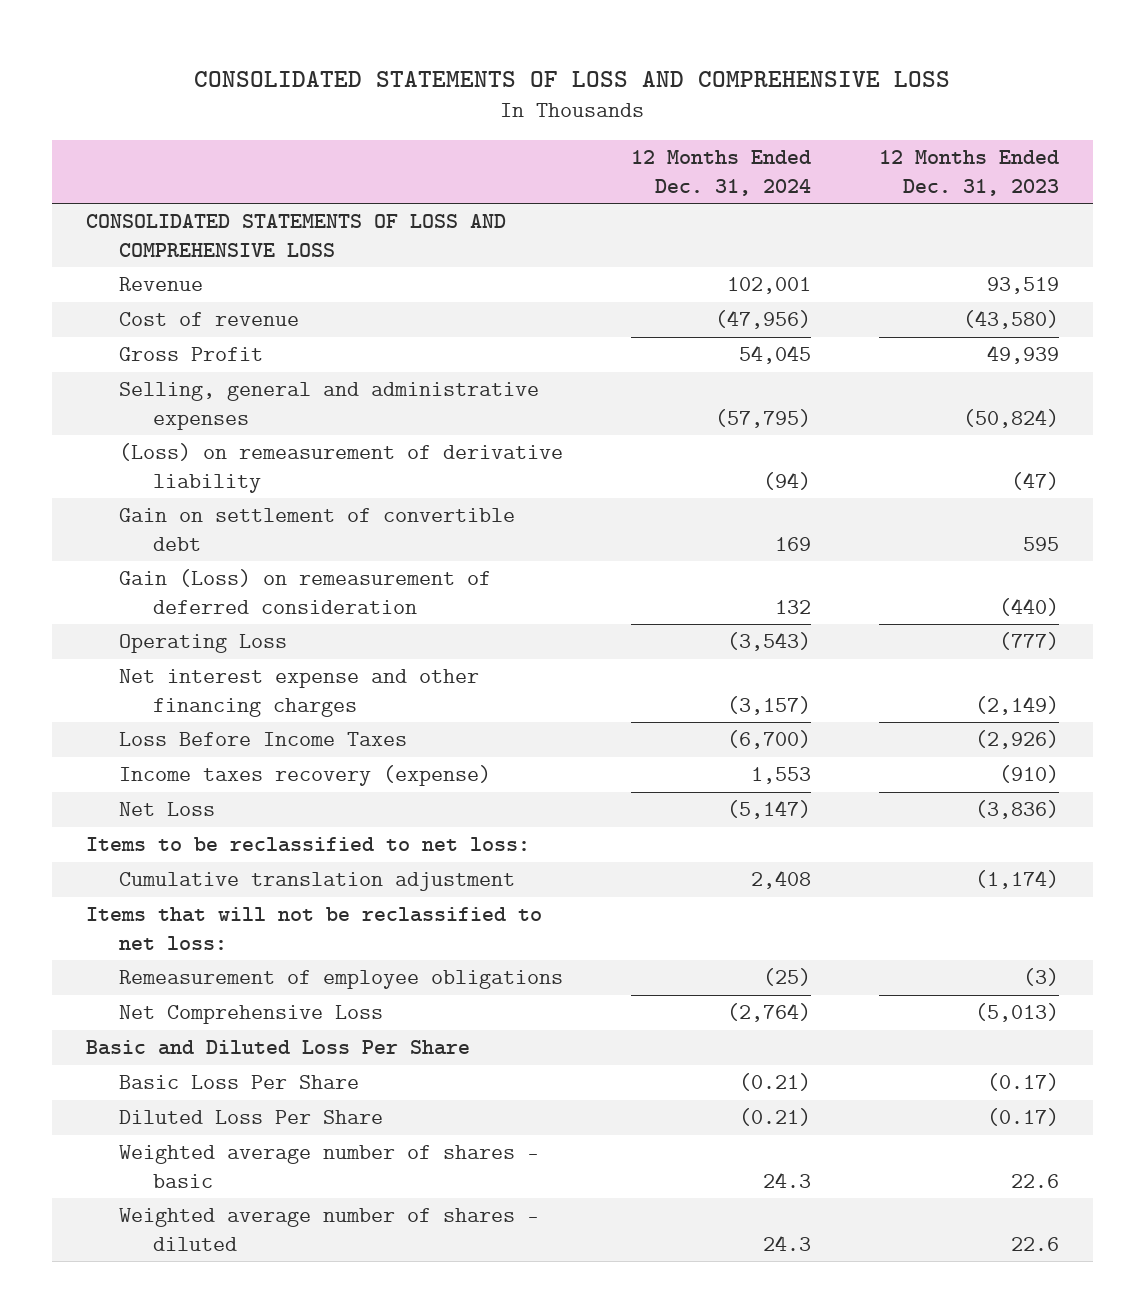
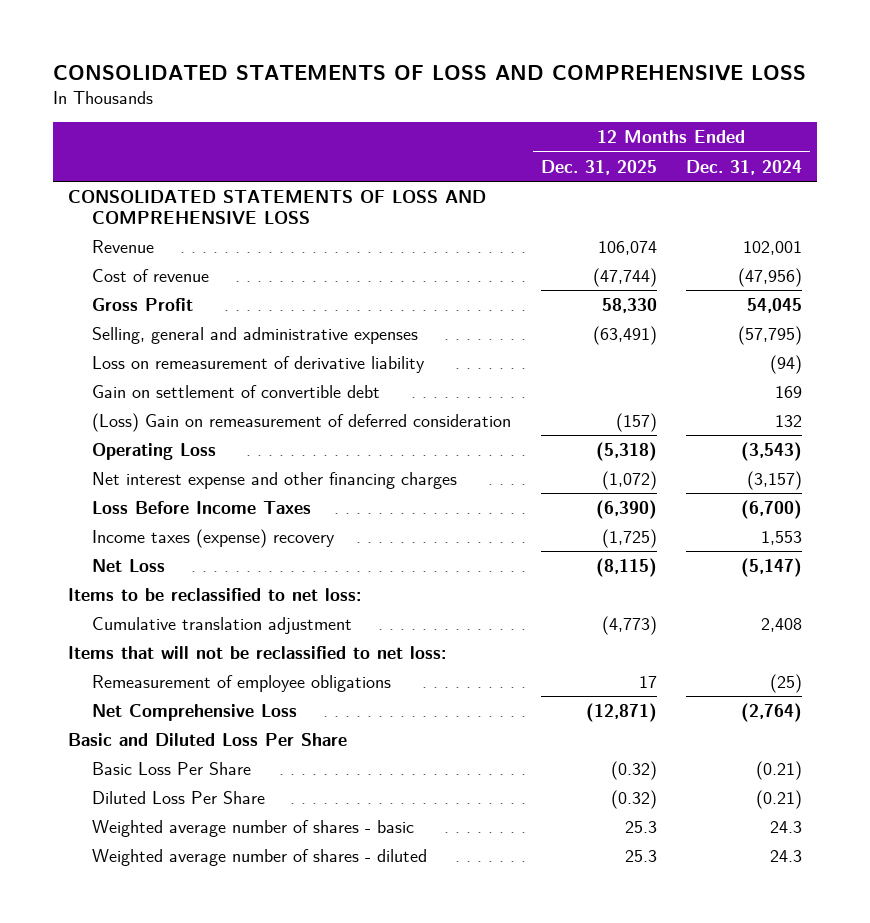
[878,150,1059,196] 12 Months Ended Dec. 31, 2023 -> none
none -> [540,159,657,175] Dec. 31, 2025
[119,443,564,494] (Loss) on remeasurement of derivative liability -> [91,355,425,373] Loss on remeasurement of derivative liability
[119,569,492,615] Gain (Loss) on remeasurement of deferred consideration -> [91,412,511,432] (Loss) Gain on remeasurement of deferred consideration
[119,765,492,787] Income taxes recovery (expense) -> [91,528,335,548] Income taxes (expense) recovery

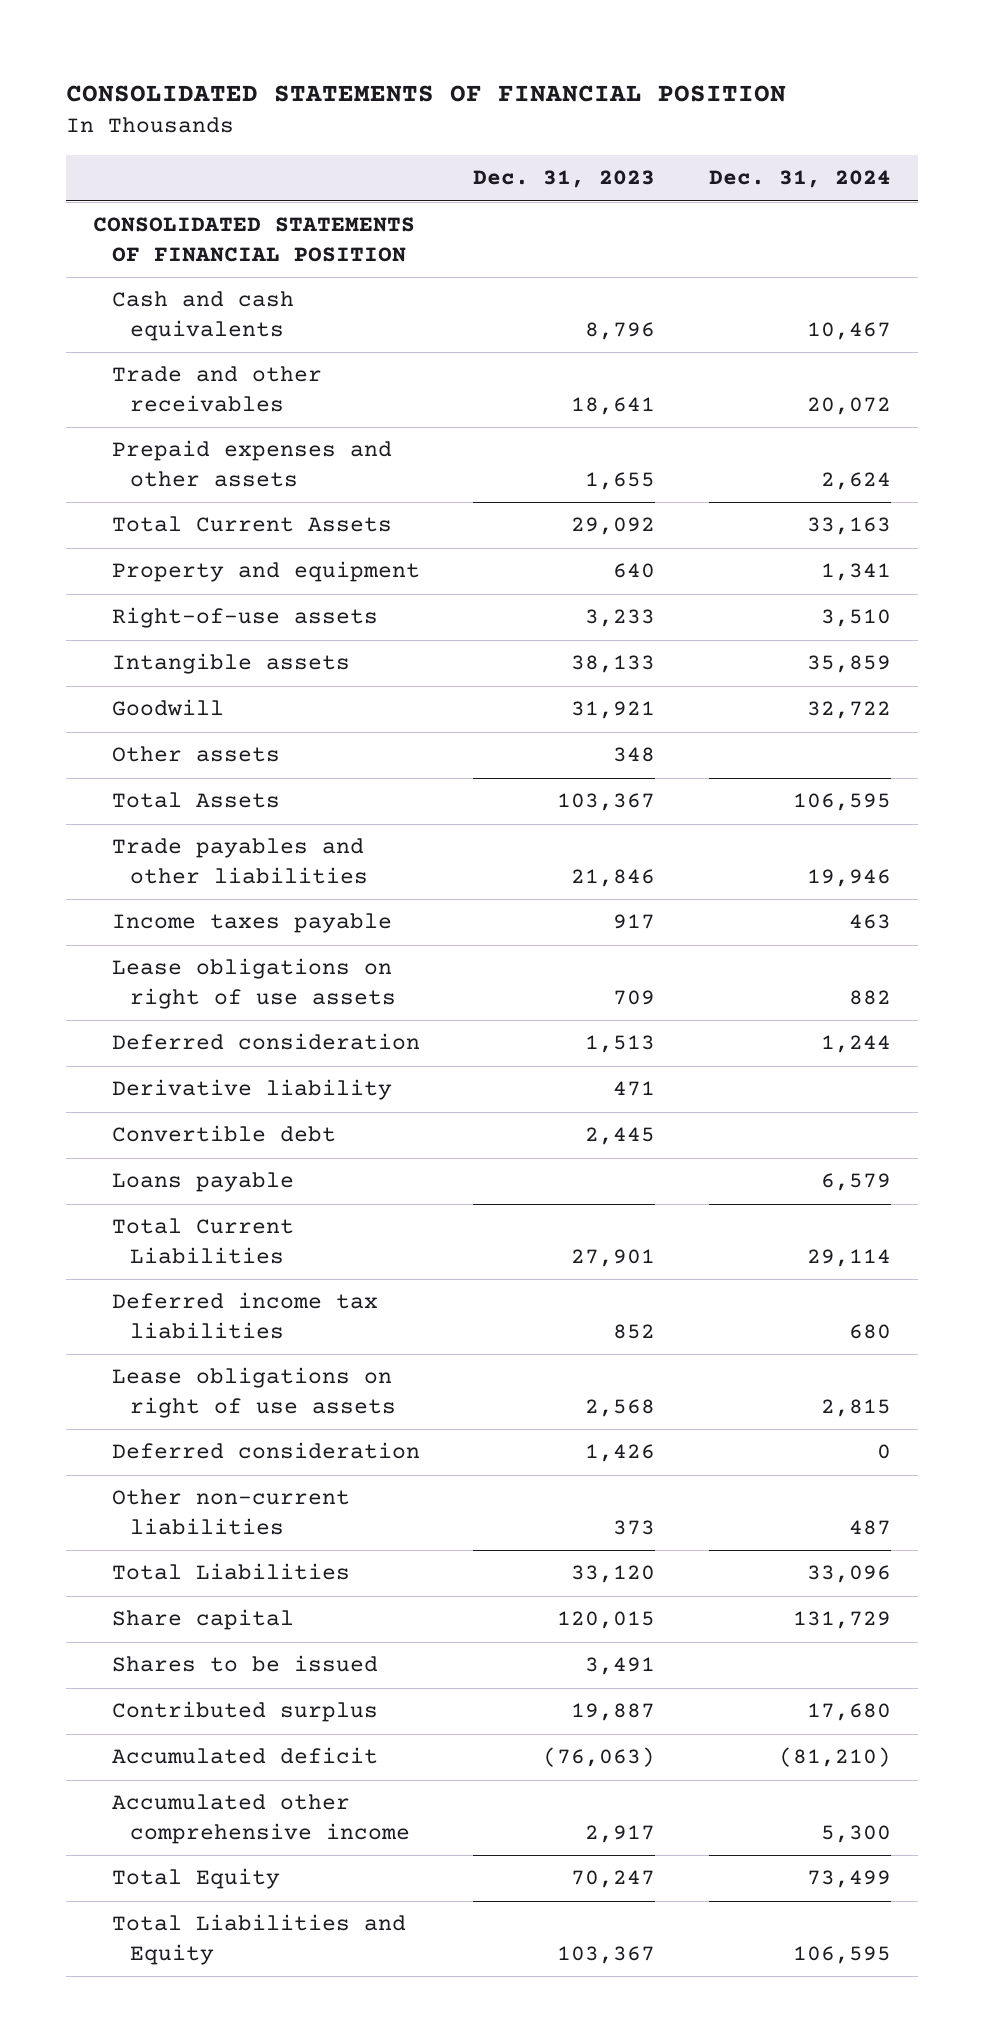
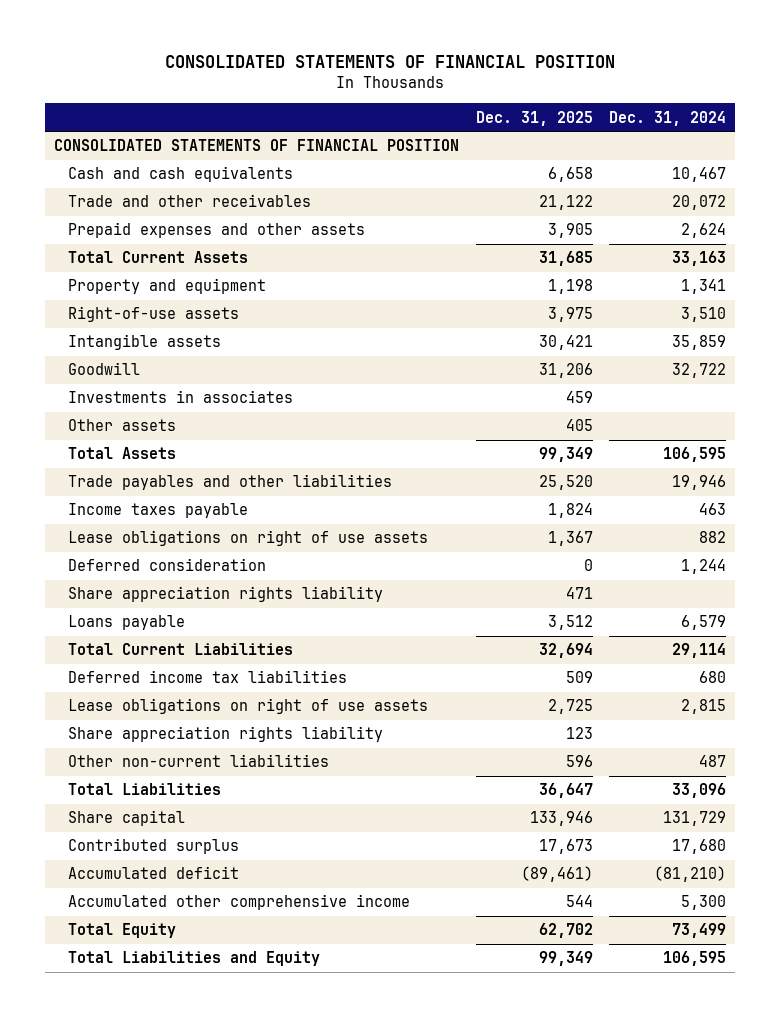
[473,170,656,189] Dec. 31, 2023 -> none
none -> [475,110,593,126] Dec. 31, 2025
none -> [68,390,294,404] Investments in associates
[111,1079,392,1101] Derivative liability -> none
[111,1125,336,1143] Convertible debt -> none
none -> [68,586,384,603] Share appreciation rights liability
[111,1442,420,1460] Deferred consideration -> none
none -> [68,726,384,743] Share appreciation rights liability
[111,1655,378,1673] Shares to be issued -> none

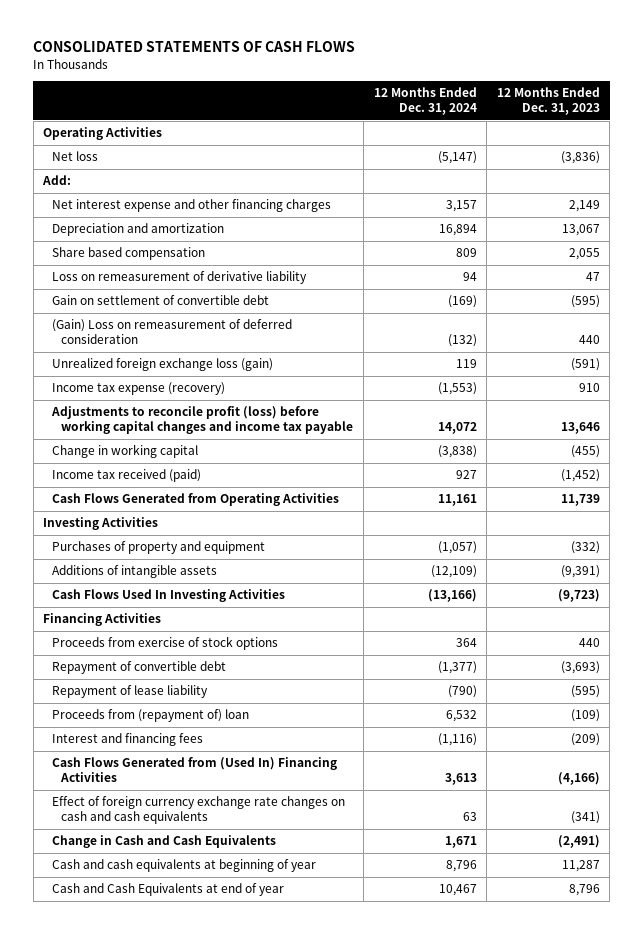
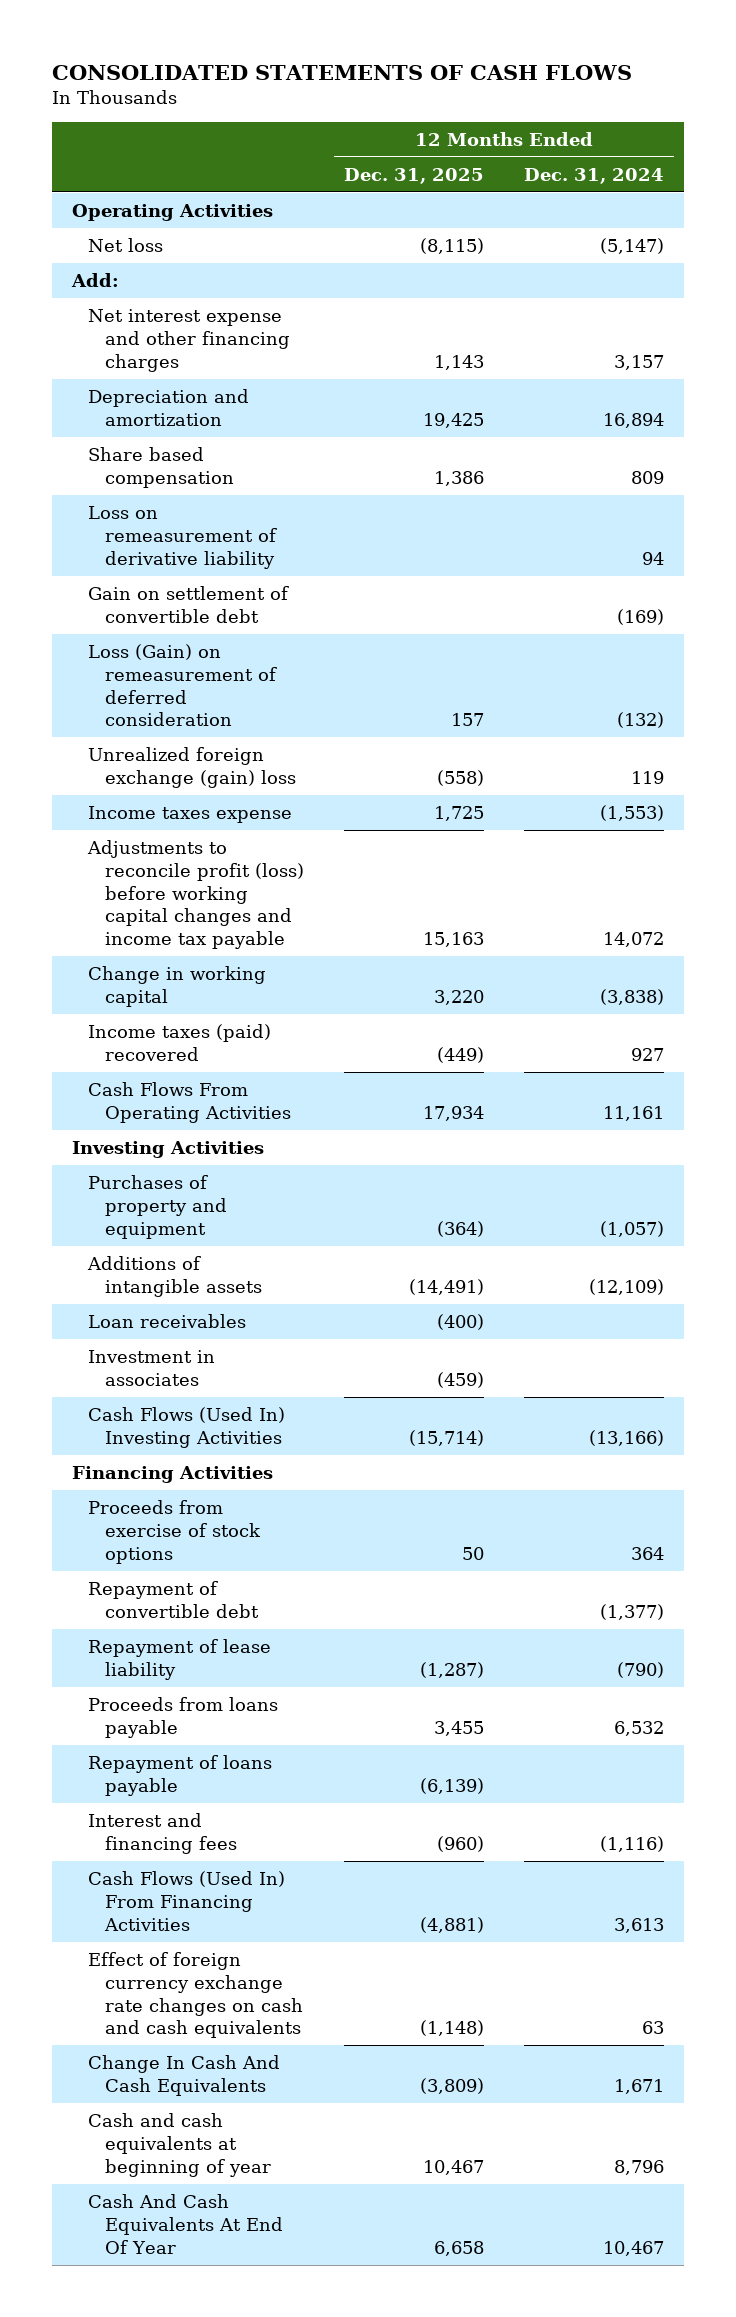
[496,87,600,116] 12 Months Ended Dec. 31, 2023 -> none
none -> [343,167,484,184] Dec. 31, 2025
[52,319,293,345] (Gain) Loss on remeasurement of deferred consideration -> [88,643,277,727] Loss (Gain) on remeasurement of deferred consideration
[52,358,274,372] Unrealized foreign exchange loss (gain) -> [88,746,296,788] Unrealized foreign exchange (gain) loss
[52,382,226,396] Income tax expense (recovery) -> [88,805,293,823] Income taxes expense
[52,469,202,483] Income tax received (paid) -> [88,1023,272,1061] Income taxes (paid) recovered
[52,493,340,507] Cash Flows Generated from Operating Activities -> [88,1081,291,1123] Cash Flows From Operating Activities
none -> [88,1313,247,1328] Loan receivables
none -> [88,1349,216,1386] Investment in associates
[52,589,286,603] Cash Flows Used In Investing Activities -> [88,1406,286,1448] Cash Flows (Used In) Investing Activities
[52,709,250,723] Proceeds from (repayment of) loan -> [88,1696,279,1738] Proceeds from loans payable
none -> [88,1754,273,1796] Repayment of loans payable
[52,757,338,783] Cash Flows Generated from (Used In) Financing Activities -> [88,1870,286,1931] Cash Flows (Used In) From Financing Activities
[52,835,277,849] Change in Cash and Cash Equivalents -> [88,2054,281,2096] Change In Cash And Cash Equivalents
[52,883,285,897] Cash and Cash Equivalents at end of year -> [88,2193,283,2254] Cash And Cash Equivalents At End Of Year

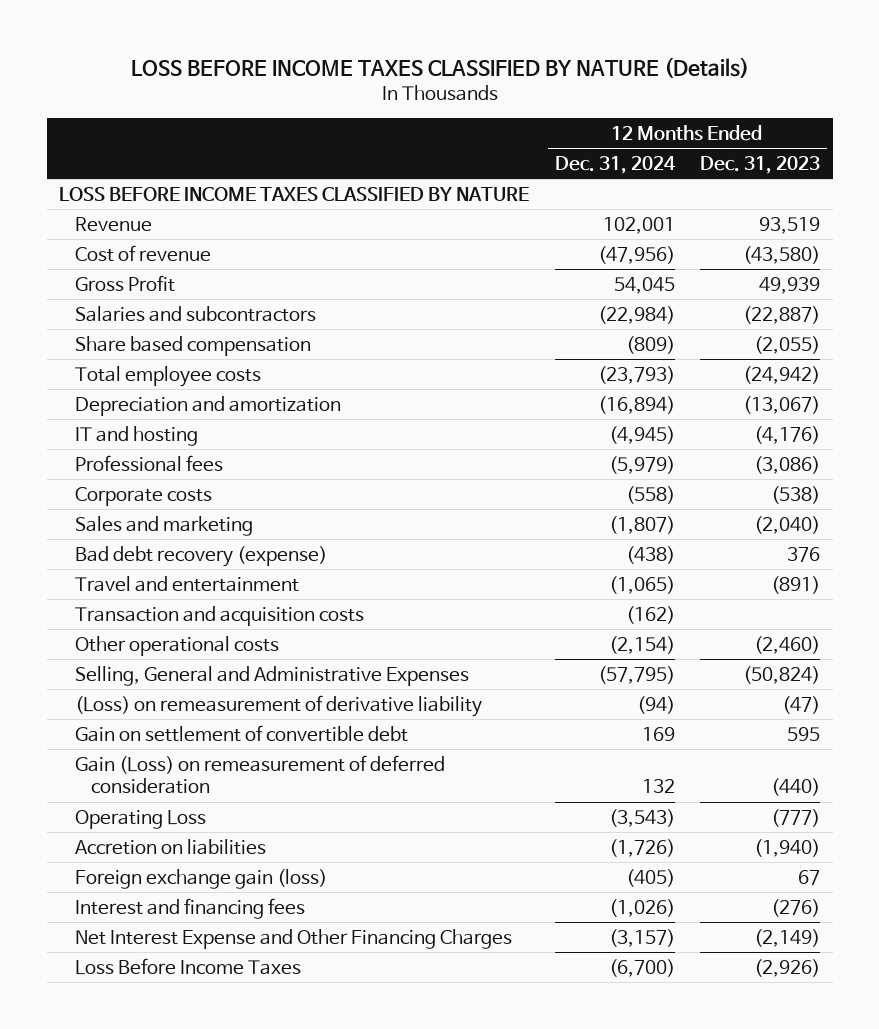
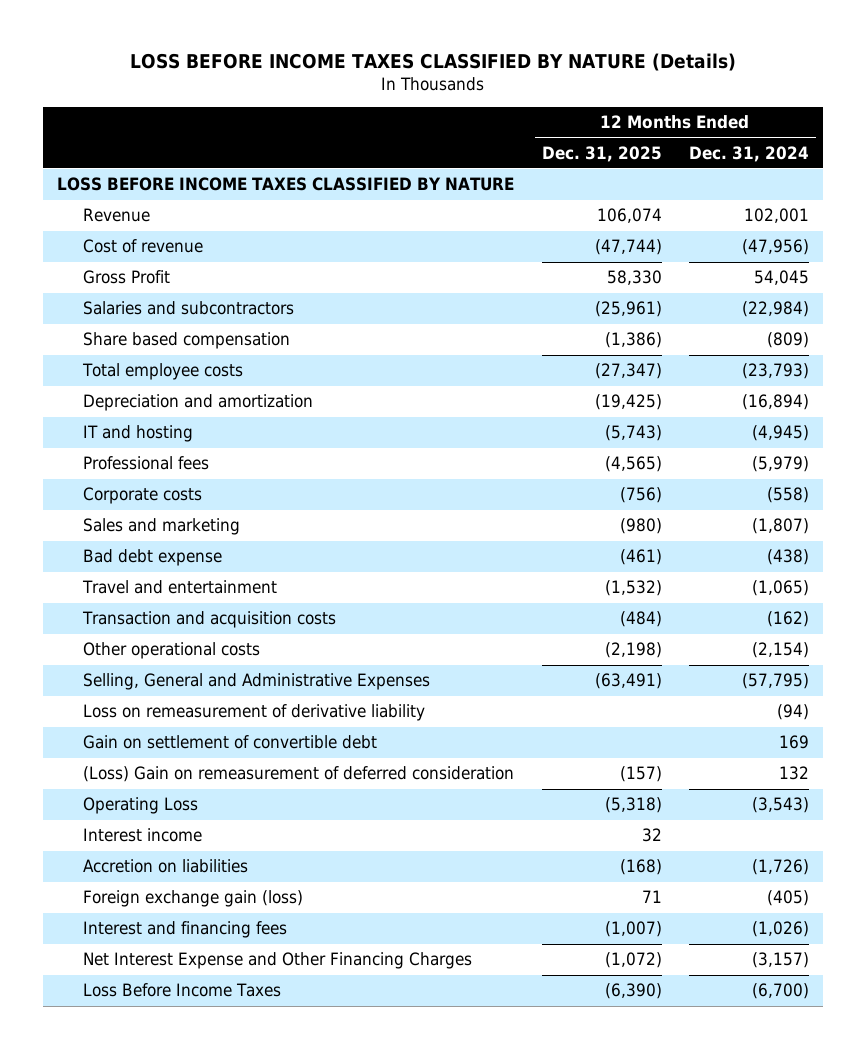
[700,155,821,174] Dec. 31, 2023 -> none
none -> [541,145,662,162] Dec. 31, 2025
[75,545,328,567] Bad debt recovery (expense) -> [82,549,222,567] Bad debt expense
[75,694,483,717] (Loss) on remeasurement of derivative liability -> [82,704,425,722] Loss on remeasurement of derivative liability
[75,754,446,795] Gain (Loss) on remeasurement of deferred consideration -> [82,766,514,783] (Loss) Gain on remeasurement of deferred consideration
none -> [82,828,202,843] Interest income

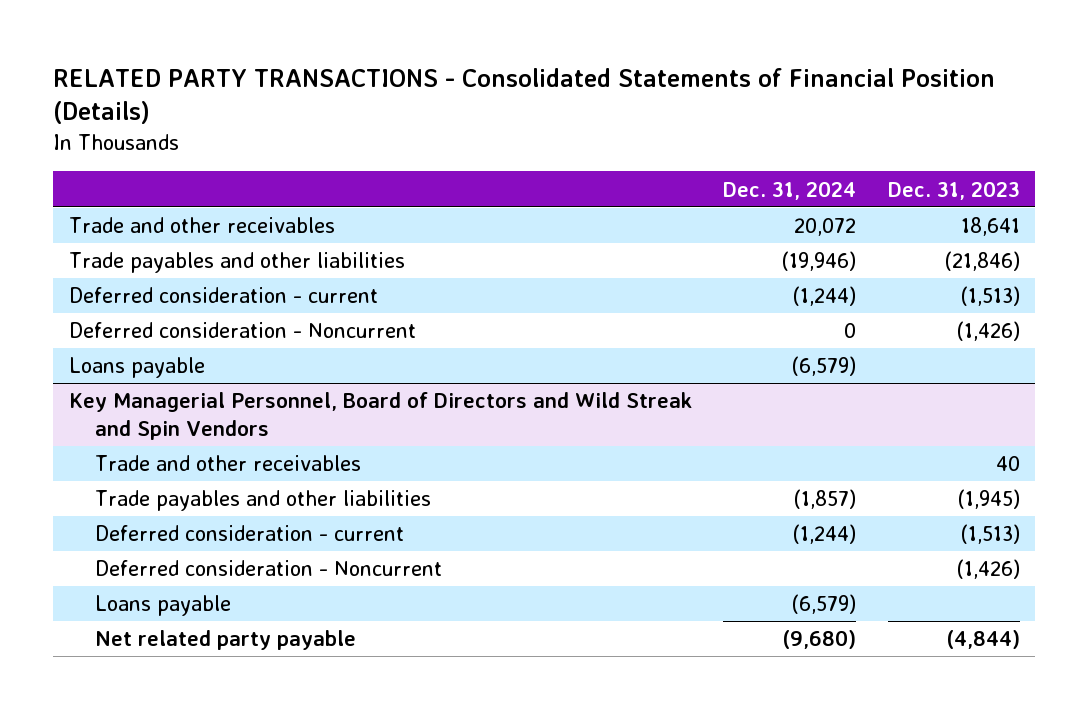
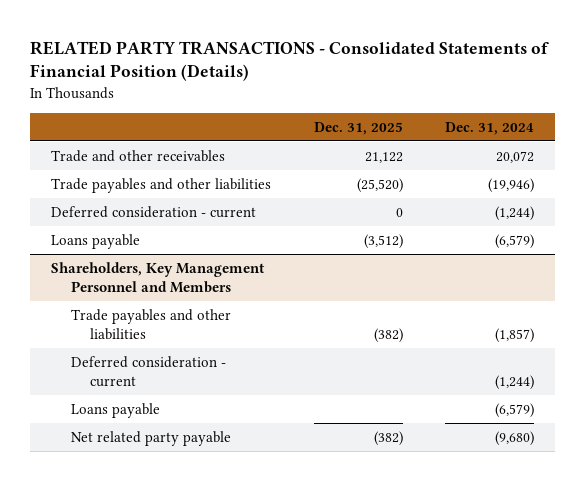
[887,180,1020,200] Dec. 31, 2023 -> none
none -> [313,121,403,135] Dec. 31, 2025
[68,322,416,339] Deferred consideration - Noncurrent -> none
[68,392,692,440] Key Managerial Personnel, Board of Directors and Wild Streak and Spin Vendors -> none
[94,455,361,472] Trade and other receivables -> none
none -> [51,261,266,294] Shareholders, Key Management Personnel and Members
[94,560,442,577] Deferred consideration - Noncurrent -> none

